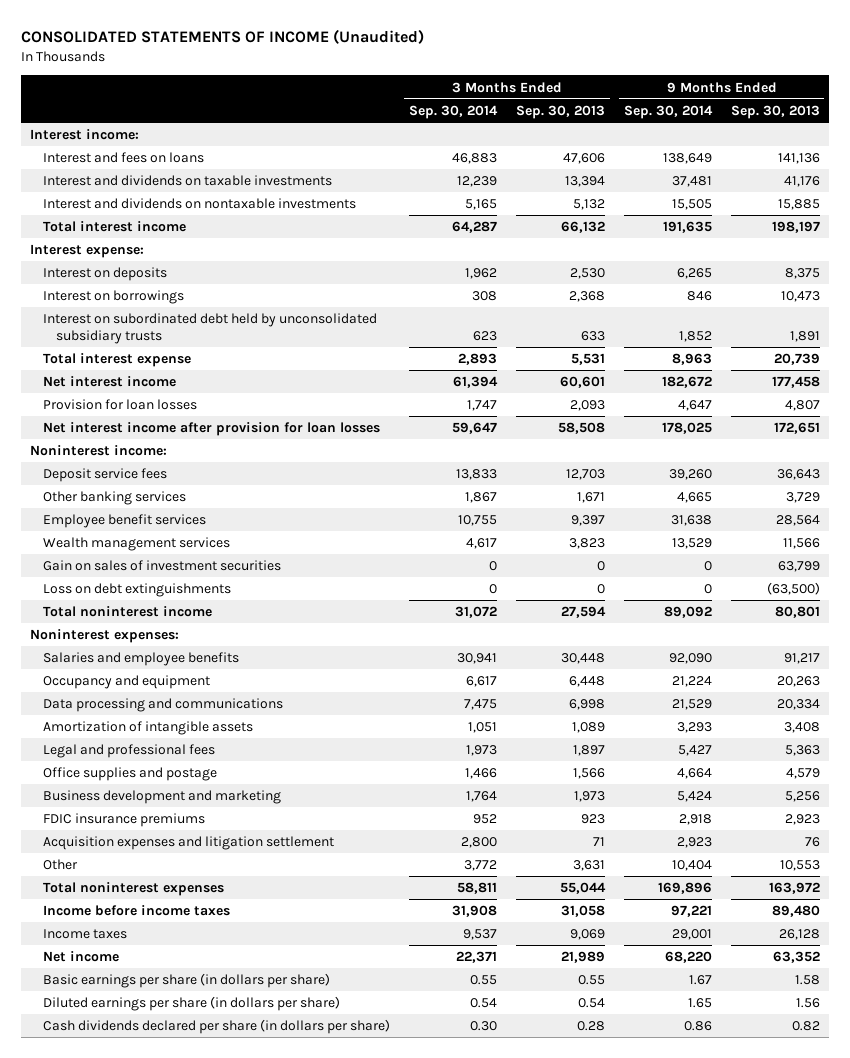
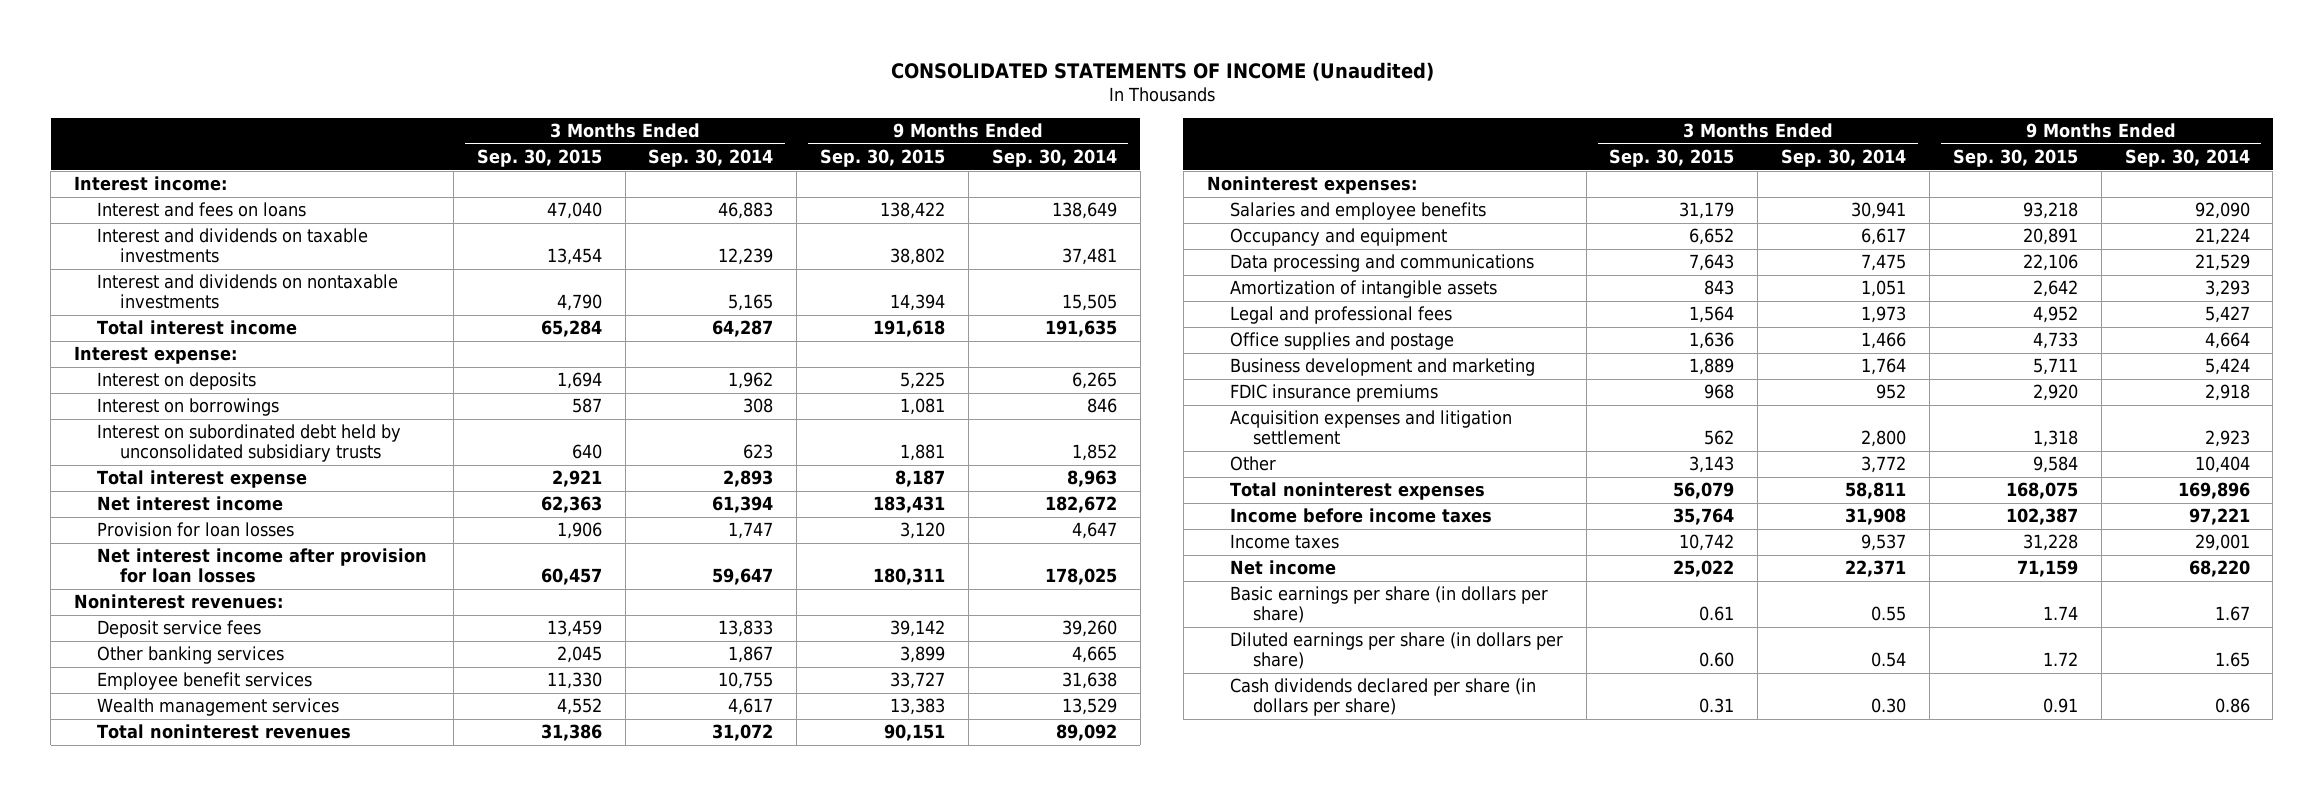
[515,104,605,119] Sep. 30, 2013 -> none
[730,104,820,119] Sep. 30, 2013 -> none
none -> [476,149,602,168] Sep. 30, 2015
none -> [820,149,946,168] Sep. 30, 2015
[30,445,168,457] Noninterest income: -> [74,594,284,610] Noninterest revenues:
[43,560,282,572] Gain on sales of investment securities -> none
[43,583,232,598] Loss on debt extinguishments -> none
[43,606,213,618] Total noninterest income -> [96,724,351,740] Total noninterest revenues

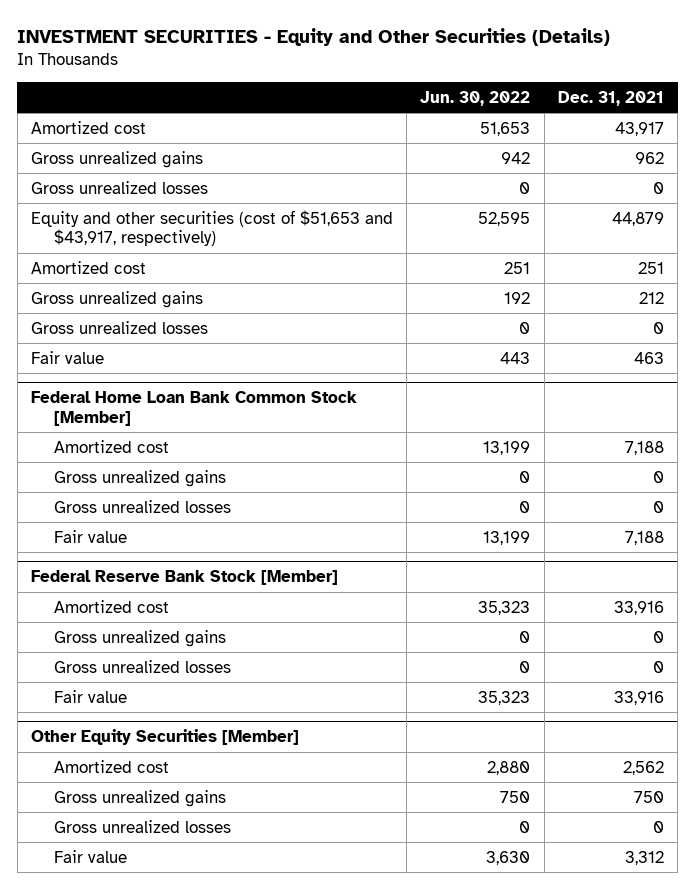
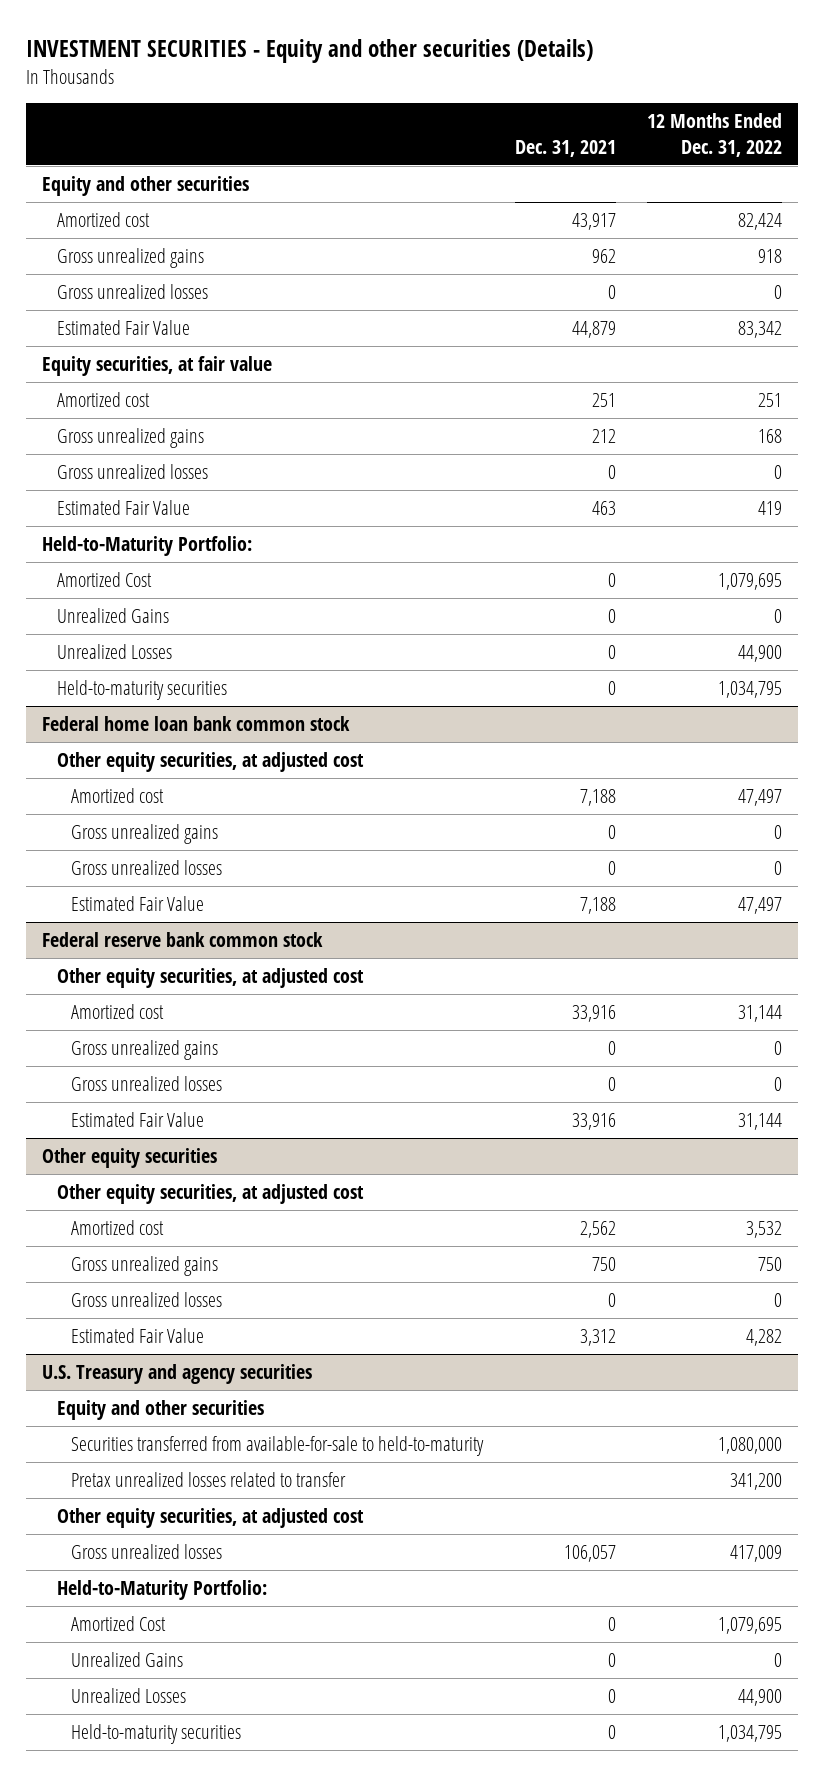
[17,27,611,46] INVESTMENT SECURITIES - Equity and Other Securities (Details) -> [26,38,594,63] INVESTMENT SECURITIES - Equity and other securities (Details)
[420,90,531,106] Jun. 30, 2022 -> none
none -> [647,113,783,157] 12 Months Ended Dec. 31, 2022
none -> [42,175,250,196] Equity and other securities
[30,209,393,247] Equity and other securities (cost of $51,653 and $43,917, respectively) -> [56,319,190,335] Estimated Fair Value
none -> [42,355,273,376] Equity securities, at fair value
[30,350,104,364] Fair value -> [56,499,190,515] Estimated Fair Value
none -> [42,535,253,556] Held-to-Maturity Portfolio:
none -> [56,571,152,587] Amortized Cost
none -> [56,607,169,623] Unrealized Gains
none -> [56,643,172,659] Unrealized Losses
none -> [56,679,227,700] Held-to-maturity securities
[30,391,357,426] Federal Home Loan Bank Common Stock [Member] -> [42,715,351,731] Federal home loan bank common stock
none -> [56,751,364,772] Other equity securities, at adjusted cost
[54,529,128,543] Fair value -> [71,895,205,911] Estimated Fair Value
[30,570,338,586] Federal Reserve Bank Stock [Member] -> [42,931,324,947] Federal reserve bank common stock
none -> [56,967,364,988] Other equity securities, at adjusted cost
[54,689,128,703] Fair value -> [71,1111,205,1127] Estimated Fair Value
[30,729,299,746] Other Equity Securities [Member] -> [42,1147,218,1168] Other equity securities
none -> [56,1183,364,1204] Other equity securities, at adjusted cost
[54,849,128,863] Fair value -> [71,1327,205,1343] Estimated Fair Value
none -> [42,1363,313,1384] U.S. Treasury and agency securities
none -> [56,1399,264,1420] Equity and other securities
none -> [71,1435,485,1456] Securities transferred from available-for-sale to held-to-maturity
none -> [71,1471,347,1487] Pretax unrealized losses related to transfer
none -> [56,1507,364,1528] Other equity securities, at adjusted cost
none -> [71,1543,223,1559] Gross unrealized losses
none -> [56,1579,267,1600] Held-to-Maturity Portfolio:
none -> [71,1615,167,1631] Amortized Cost
none -> [71,1651,184,1667] Unrealized Gains
none -> [71,1687,187,1703] Unrealized Losses
none -> [71,1723,242,1744] Held-to-maturity securities

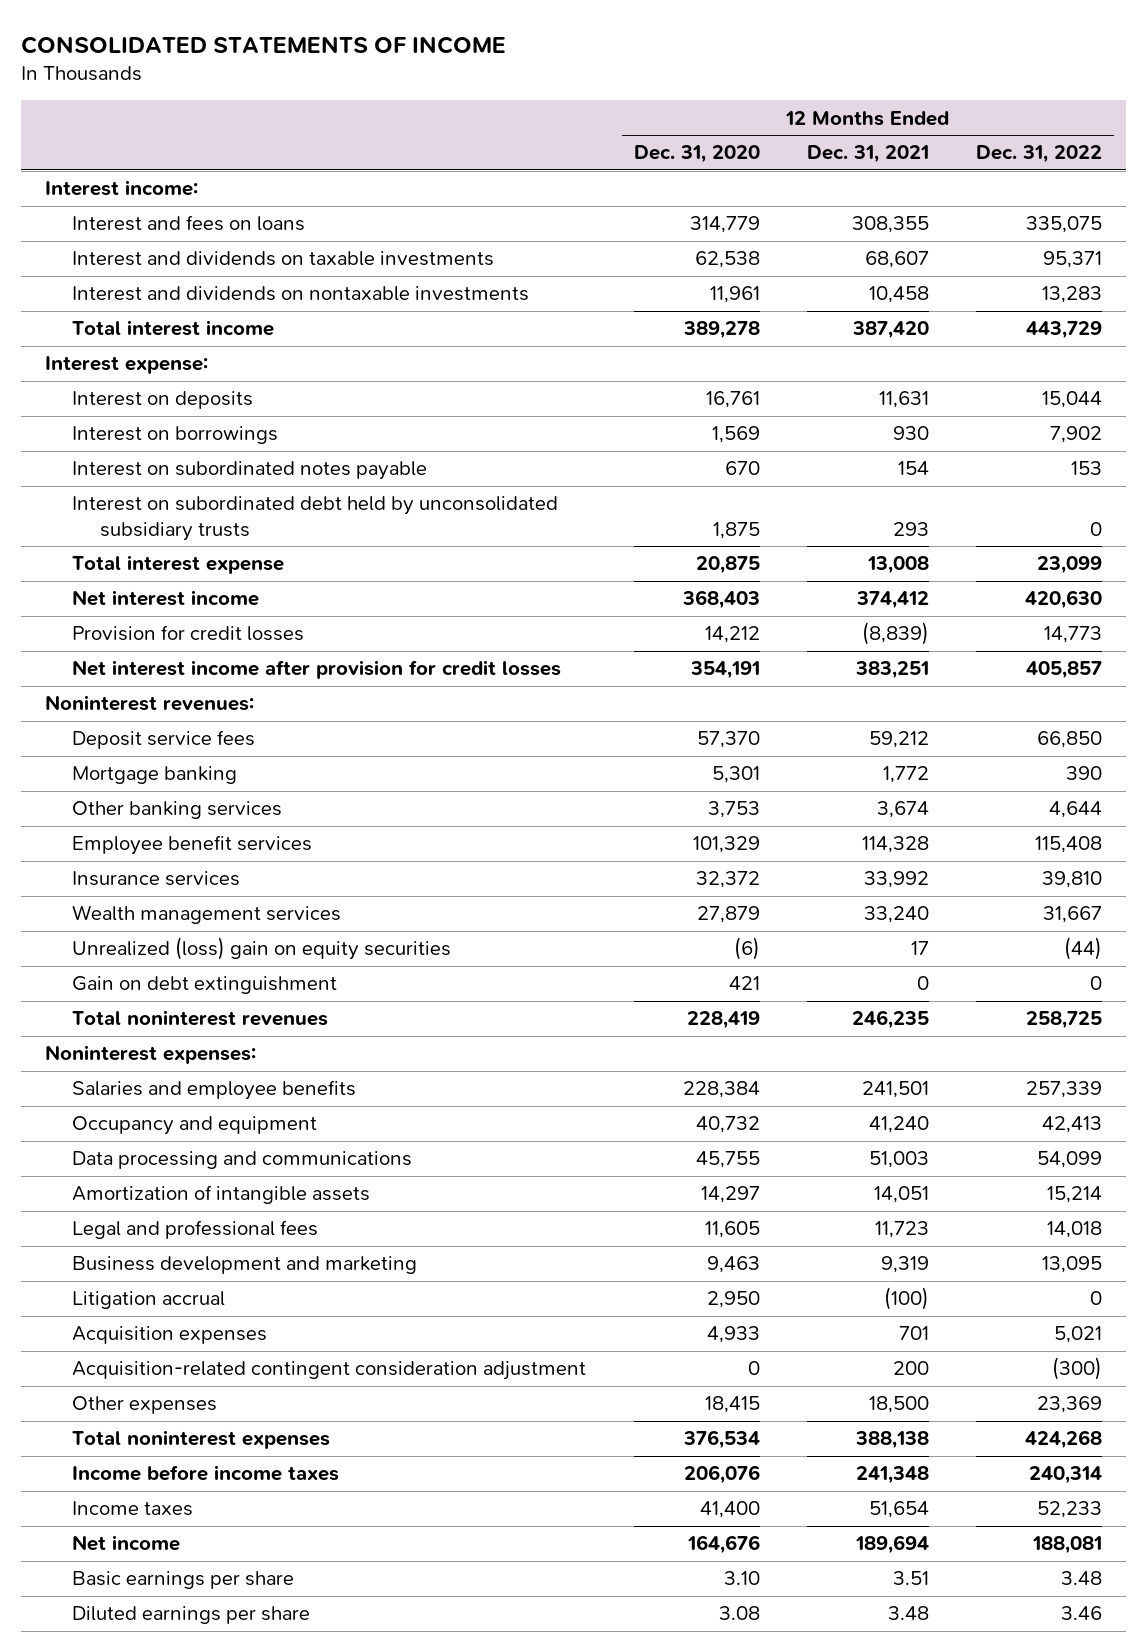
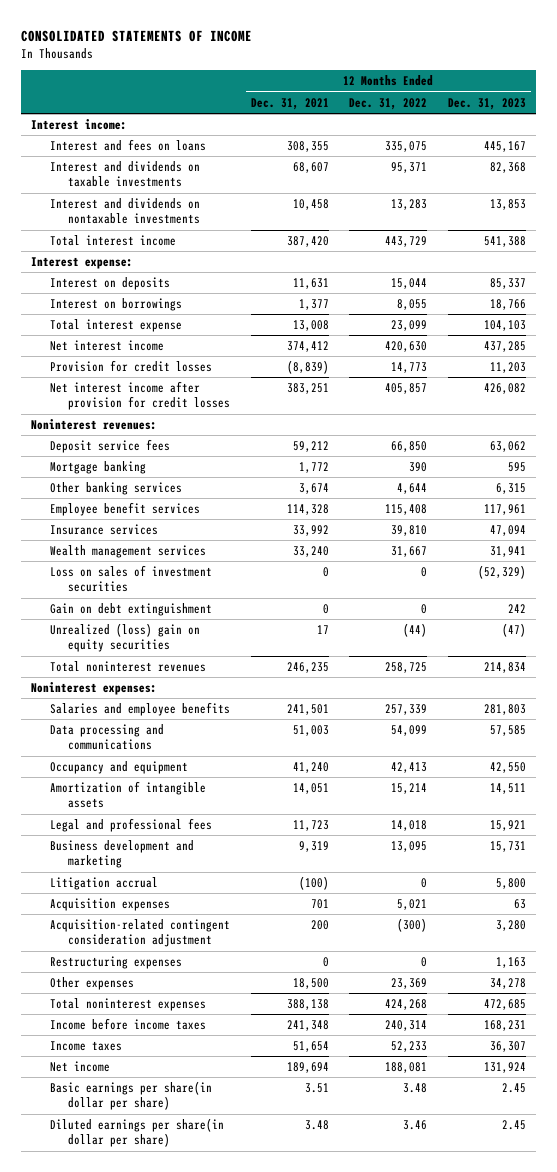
[633,145,760,164] Dec. 31, 2020 -> none
none -> [447,97,526,110] Dec. 31, 2023
[72,461,428,481] Interest on subordinated notes payable -> none
[72,496,559,541] Interest on subordinated debt held by unconsolidated subsidiary trusts -> none
[892,426,929,441] 930 -> [298,299,329,311] 1,377
[1050,426,1103,444] 7,902 -> [397,299,428,311] 8,055
none -> [49,565,212,593] Loss on sales of investment securities
[72,937,452,961] Unrealized (loss) gain on equity securities -> [49,623,200,653] Unrealized (loss) gain on equity securities
[72,1116,318,1136] Occupancy and equipment -> [49,761,188,775] Occupancy and equipment
none -> [49,956,182,970] Restructuring expenses
[72,1571,295,1590] Basic earnings per share -> [49,1081,212,1111] Basic earnings per share(in dollar per share)
[72,1606,311,1625] Diluted earnings per share -> [49,1118,224,1148] Diluted earnings per share(in dollar per share)

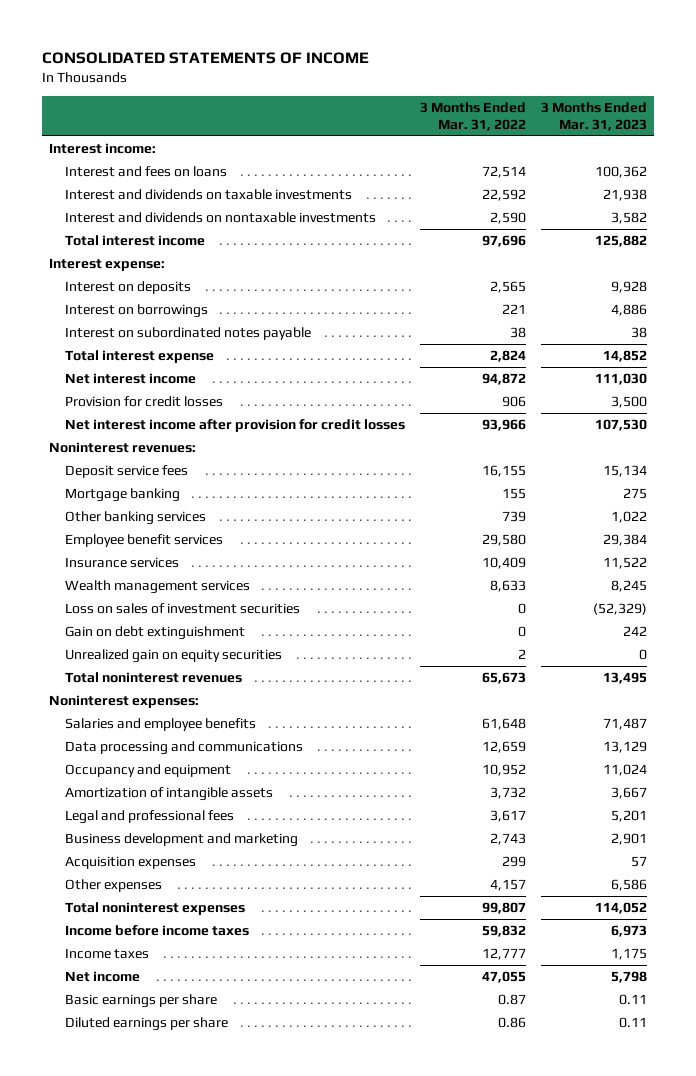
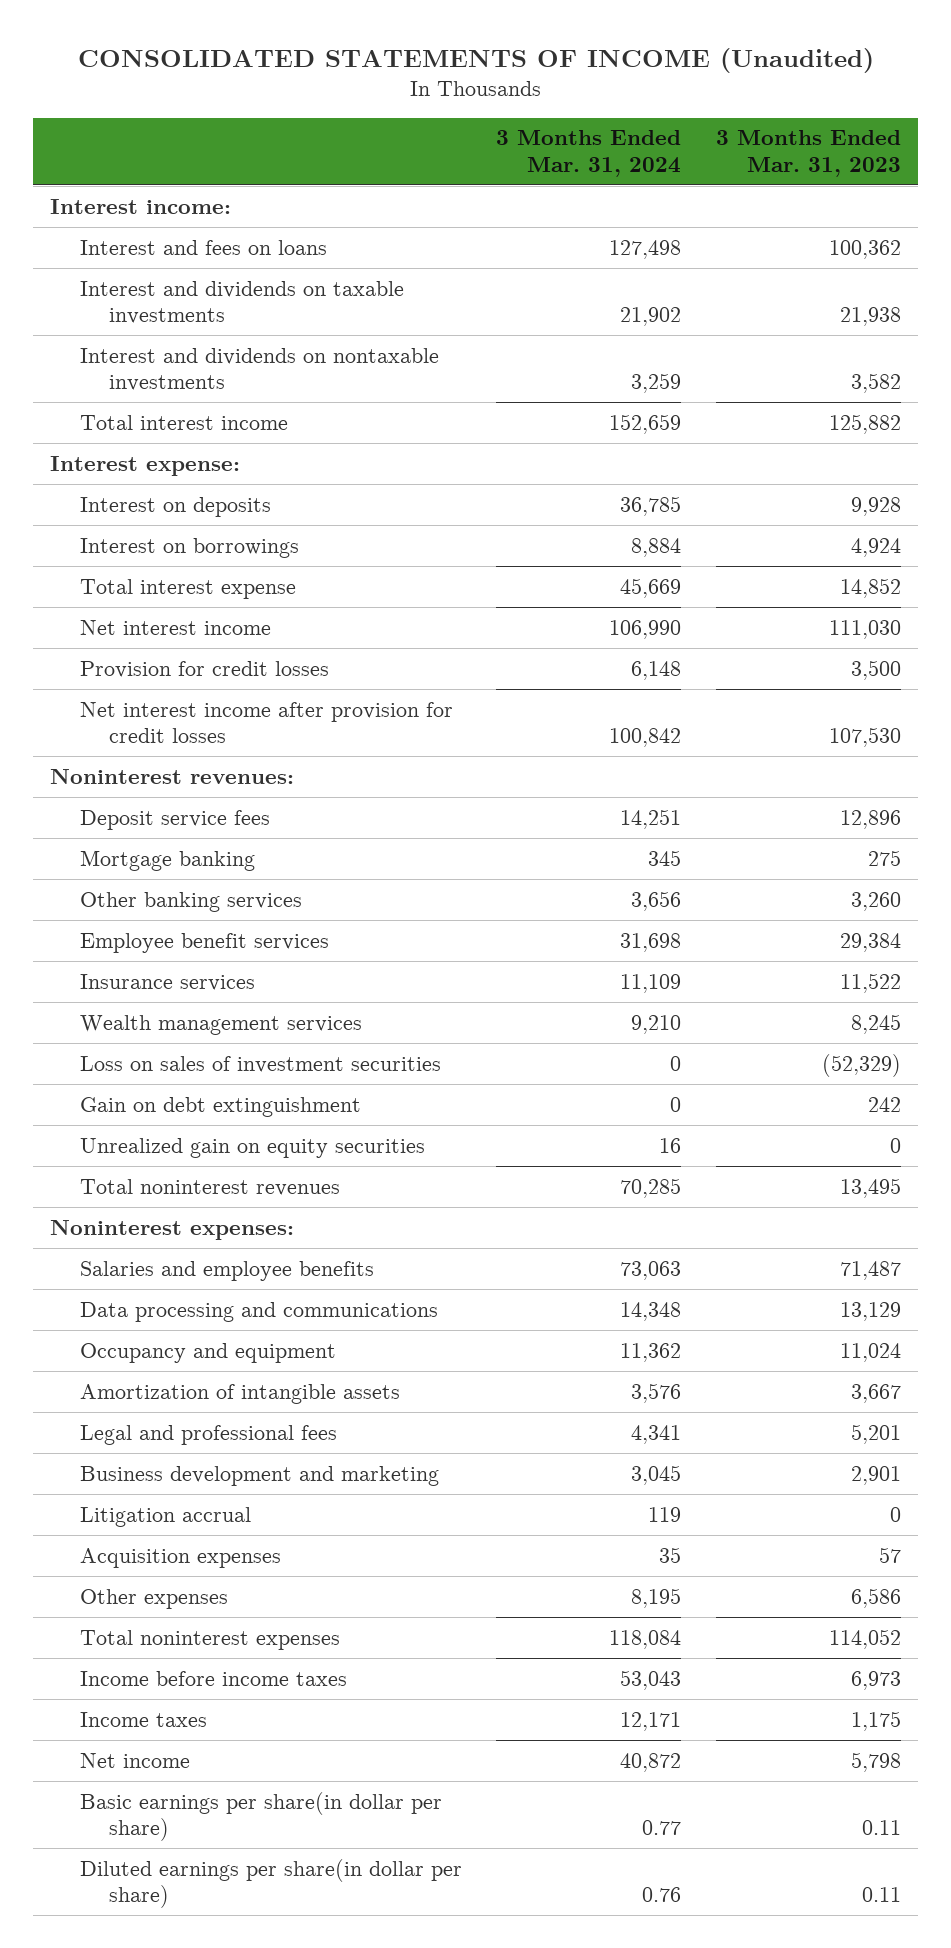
[41,52,369,65] CONSOLIDATED STATEMENTS OF INCOME -> [77,47,874,73] CONSOLIDATED STATEMENTS OF INCOME (Unaudited)
[419,101,526,131] 3 Months Ended Mar. 31, 2022 -> none
none -> [496,130,682,177] 3 Months Ended Mar. 31, 2024
[64,327,311,341] Interest on subordinated notes payable -> none
[610,304,647,317] 4,886 -> [851,537,902,557] 4,924
[602,465,647,478] 15,134 -> [840,809,902,829] 12,896
[610,511,647,524] 1,022 -> [851,891,902,911] 3,260
none -> [79,1506,251,1527] Litigation accrual
[64,994,217,1009] Basic earnings per share -> [79,1791,442,1842] Basic earnings per share(in dollar per share)
[64,1017,228,1032] Diluted earnings per share -> [79,1858,462,1909] Diluted earnings per share(in dollar per share)

